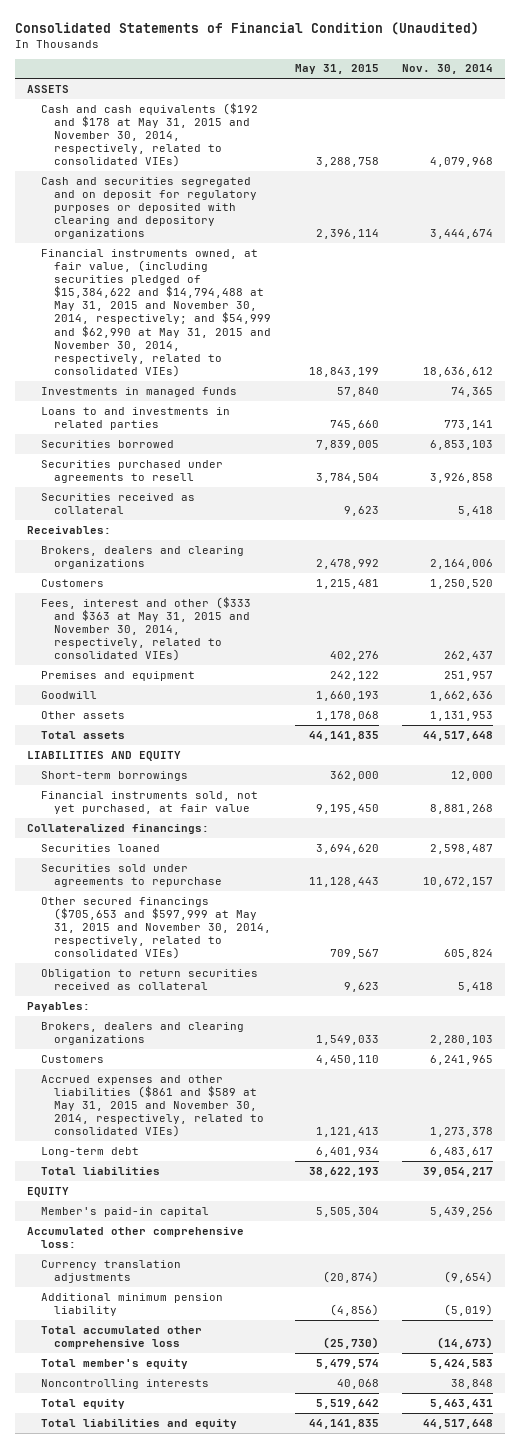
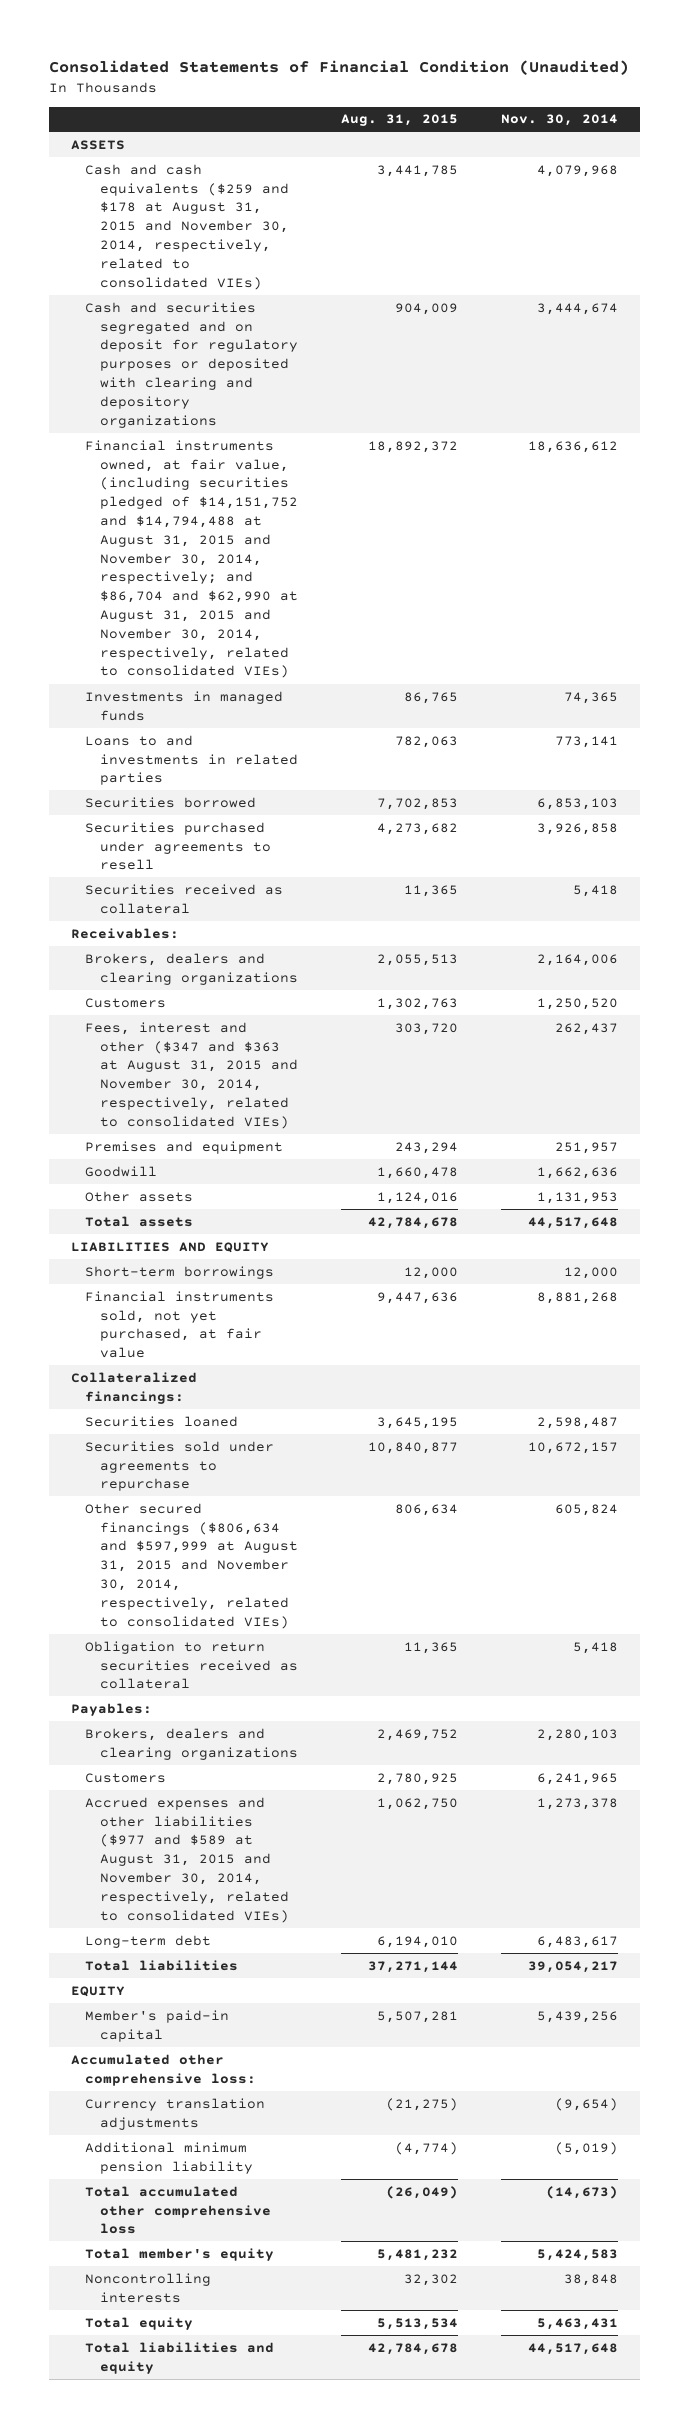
[294,64,379,75] May 31, 2015 -> none
none -> [341,114,459,127] Aug. 31, 2015
[40,102,258,168] Cash and cash equivalents ($192 and $178 at May 31, 2015 and November 30, 2014, respectively, related to consolidated VIEs) -> [85,163,290,290] Cash and cash equivalents ($259 and $178 at August 31, 2015 and November 30, 2014, respectively, related to consolidated VIEs)
[40,248,272,377] Financial instruments owned, at fair value, (including securities pledged of $15,384,622 and $14,794,488 at May 31, 2015 and November 30, 2014, respectively; and $54,999 and $62,990 at May 31, 2015 and November 30, 2014, respectively, related to consolidated VIEs) -> [85,439,299,679] Financial instruments owned, at fair value, (including securities pledged of $14,151,752 and $14,794,488 at August 31, 2015 and November 30, 2014, respectively; and $86,704 and $62,990 at August 31, 2015 and November 30, 2014, respectively, related to consolidated VIEs)
[40,596,251,662] Fees, interest and other ($333 and $363 at May 31, 2015 and November 30, 2014, respectively, related to consolidated VIEs) -> [85,1021,299,1129] Fees, interest and other ($347 and $363 at August 31, 2015 and November 30, 2014, respectively, related to consolidated VIEs)
[40,896,272,960] Other secured financings ($705,653 and $597,999 at May 31, 2015 and November 30, 2014, respectively, related to consolidated VIEs) -> [85,1502,299,1629] Other secured financings ($806,634 and $597,999 at August 31, 2015 and November 30, 2014, respectively, related to consolidated VIEs)
[40,1074,265,1138] Accrued expenses and other liabilities ($861 and $589 at May 31, 2015 and November 30, 2014, respectively, related to consolidated VIEs) -> [85,1796,290,1923] Accrued expenses and other liabilities ($977 and $589 at August 31, 2015 and November 30, 2014, respectively, related to consolidated VIEs)

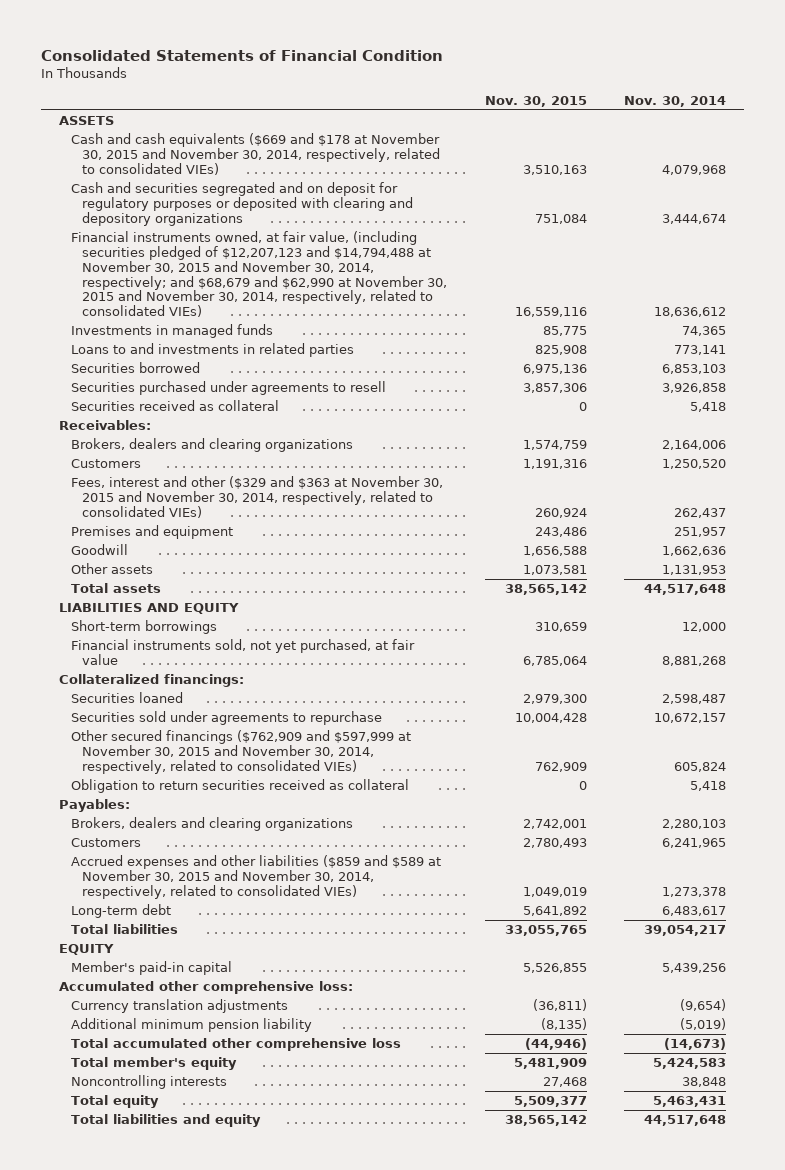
[49,59,630,75] Consolidated Statements of Financial Condition (Unaudited) -> [40,49,443,61] Consolidated Statements of Financial Condition
[341,114,459,127] Aug. 31, 2015 -> none
none -> [484,95,587,107] Nov. 30, 2015
[85,163,290,290] Cash and cash equivalents ($259 and $178 at August 31, 2015 and November 30, 2014, respectively, related to consolidated VIEs) -> [70,133,441,175] Cash and cash equivalents ($669 and $178 at November 30, 2015 and November 30, 2014, respectively, related to consolidated VIEs)
[85,439,299,679] Financial instruments owned, at fair value, (including securities pledged of $14,151,752 and $14,794,488 at August 31, 2015 and November 30, 2014, respectively; and $86,704 and $62,990 at August 31, 2015 and November 30, 2014, respectively, related to consolidated VIEs) -> [70,231,448,318] Financial instruments owned, at fair value, (including securities pledged of $12,207,123 and $14,794,488 at November 30, 2015 and November 30, 2014, respectively; and $68,679 and $62,990 at November 30, 2015 and November 30, 2014, respectively, related to consolidated VIEs)
[85,1021,299,1129] Fees, interest and other ($347 and $363 at August 31, 2015 and November 30, 2014, respectively, related to consolidated VIEs) -> [70,476,443,518] Fees, interest and other ($329 and $363 at November 30, 2015 and November 30, 2014, respectively, related to consolidated VIEs)
[85,1502,299,1629] Other secured financings ($806,634 and $597,999 at August 31, 2015 and November 30, 2014, respectively, related to consolidated VIEs) -> [70,730,411,774] Other secured financings ($762,909 and $597,999 at November 30, 2015 and November 30, 2014, respectively, related to consolidated VIEs)
[85,1796,290,1923] Accrued expenses and other liabilities ($977 and $589 at August 31, 2015 and November 30, 2014, respectively, related to consolidated VIEs) -> [70,855,441,899] Accrued expenses and other liabilities ($859 and $589 at November 30, 2015 and November 30, 2014, respectively, related to consolidated VIEs)

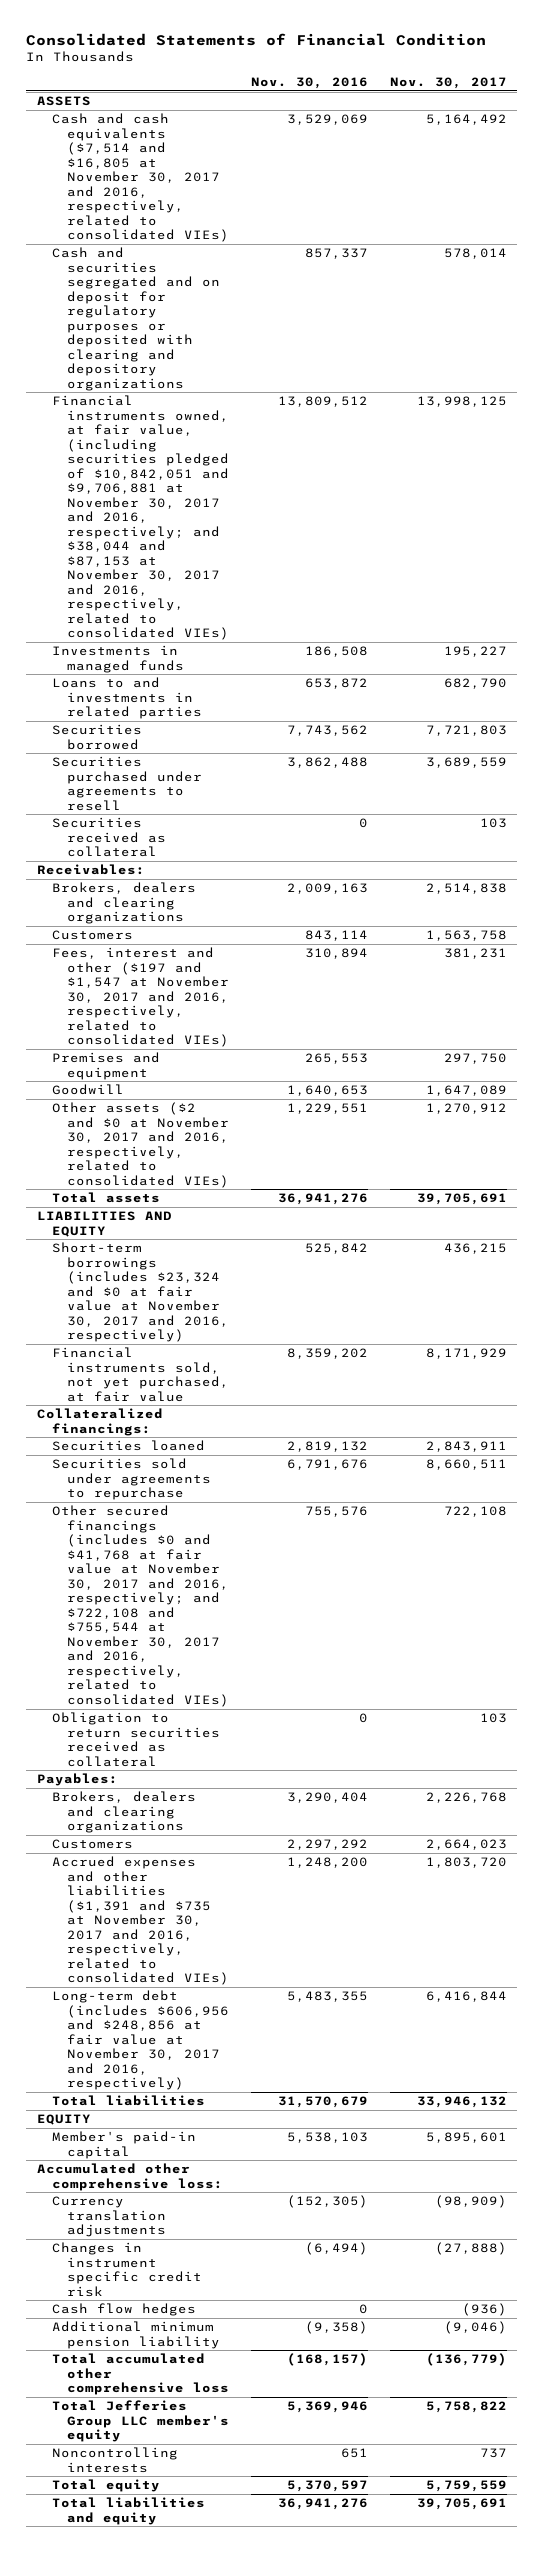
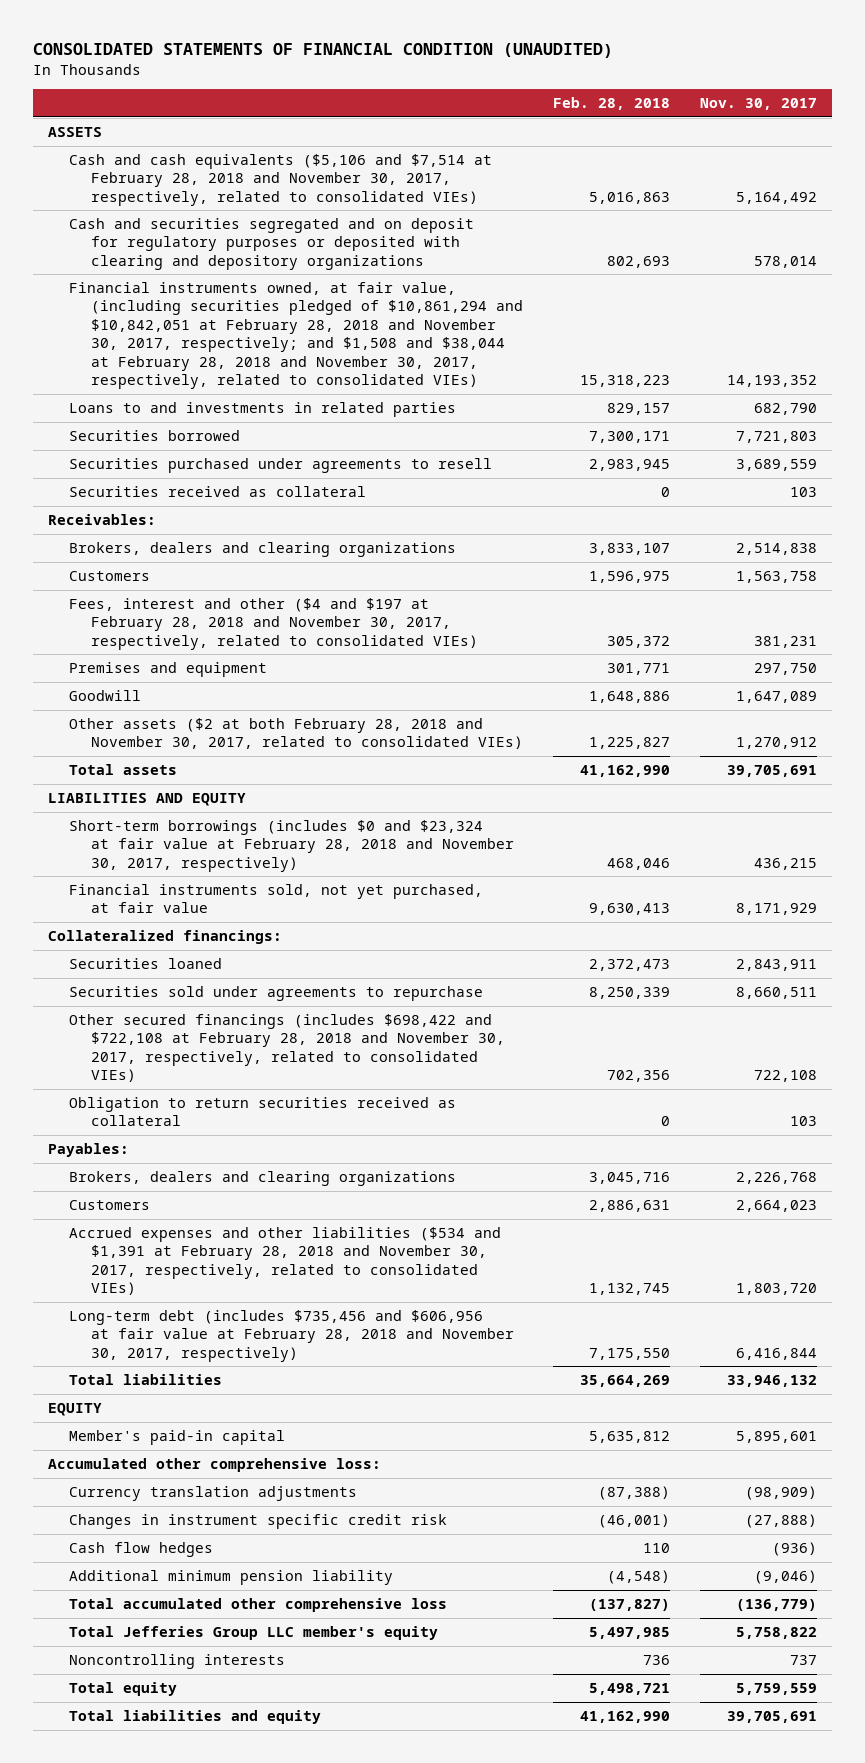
[26,32,487,46] Consolidated Statements of Financial Condition -> [32,43,613,59] CONSOLIDATED STATEMENTS OF FINANCIAL CONDITION (UNAUDITED)
[250,77,368,90] Nov. 30, 2016 -> none
none -> [553,97,671,111] Feb. 28, 2018
[51,113,230,243] Cash and cash equivalents ($7,514 and $16,805 at November 30, 2017 and 2016, respectively, related to consolidated VIEs) -> [69,153,493,206] Cash and cash equivalents ($5,106 and $7,514 at February 28, 2018 and November 30, 2017, respectively, related to consolidated VIEs)
[51,645,185,673] Investments in managed funds -> none
[51,395,230,641] Financial instruments owned, at fair value, (including securities pledged of $10,842,051 and $9,706,881 at November 30, 2017 and 2016, respectively; and $38,044 and $87,153 at November 30, 2017 and 2016, respectively, related to consolidated VIEs) -> [69,281,524,389] Financial instruments owned, at fair value, (including securities pledged of $10,861,294 and $10,842,051 at February 28, 2018 and November 30, 2017, respectively; and $1,508 and $38,044 at February 28, 2018 and November 30, 2017, respectively, related to consolidated VIEs)
[416,396,507,408] 13,998,125 -> [726,374,817,387] 14,193,352
[51,947,230,1048] Fees, interest and other ($197 and $1,547 at November 30, 2017 and 2016, respectively, related to consolidated VIEs) -> [69,597,479,650] Fees, interest and other ($4 and $197 at February 28, 2018 and November 30, 2017, respectively, related to consolidated VIEs)
[51,1102,230,1188] Other assets ($2 and $0 at November 30, 2017 and 2016, respectively, related to consolidated VIEs) -> [69,717,524,750] Other assets ($2 at both February 28, 2018 and November 30, 2017, related to consolidated VIEs)
[51,1242,230,1343] Short-term borrowings (includes $23,324 and $0 at fair value at November 30, 2017 and 2016, respectively) -> [69,819,515,872] Short-term borrowings (includes $0 and $23,324 at fair value at February 28, 2018 and November 30, 2017, respectively)
[51,1505,230,1707] Other secured financings (includes $0 and $41,768 at fair value at November 30, 2017 and 2016, respectively; and $722,108 and $755,544 at November 30, 2017 and 2016, respectively, related to consolidated VIEs) -> [69,1013,506,1083] Other secured financings (includes $698,422 and $722,108 at February 28, 2018 and November 30, 2017, respectively, related to consolidated VIEs)
[51,1856,230,1986] Accrued expenses and other liabilities ($1,391 and $735 at November 30, 2017 and 2016, respectively, related to consolidated VIEs) -> [69,1226,502,1296] Accrued expenses and other liabilities ($534 and $1,391 at February 28, 2018 and November 30, 2017, respectively, related to consolidated VIEs)
[51,1990,230,2091] Long-term debt (includes $606,956 and $248,856 at fair value at November 30, 2017 and 2016, respectively) -> [69,1309,515,1362] Long-term debt (includes $735,456 and $606,956 at fair value at February 28, 2018 and November 30, 2017, respectively)

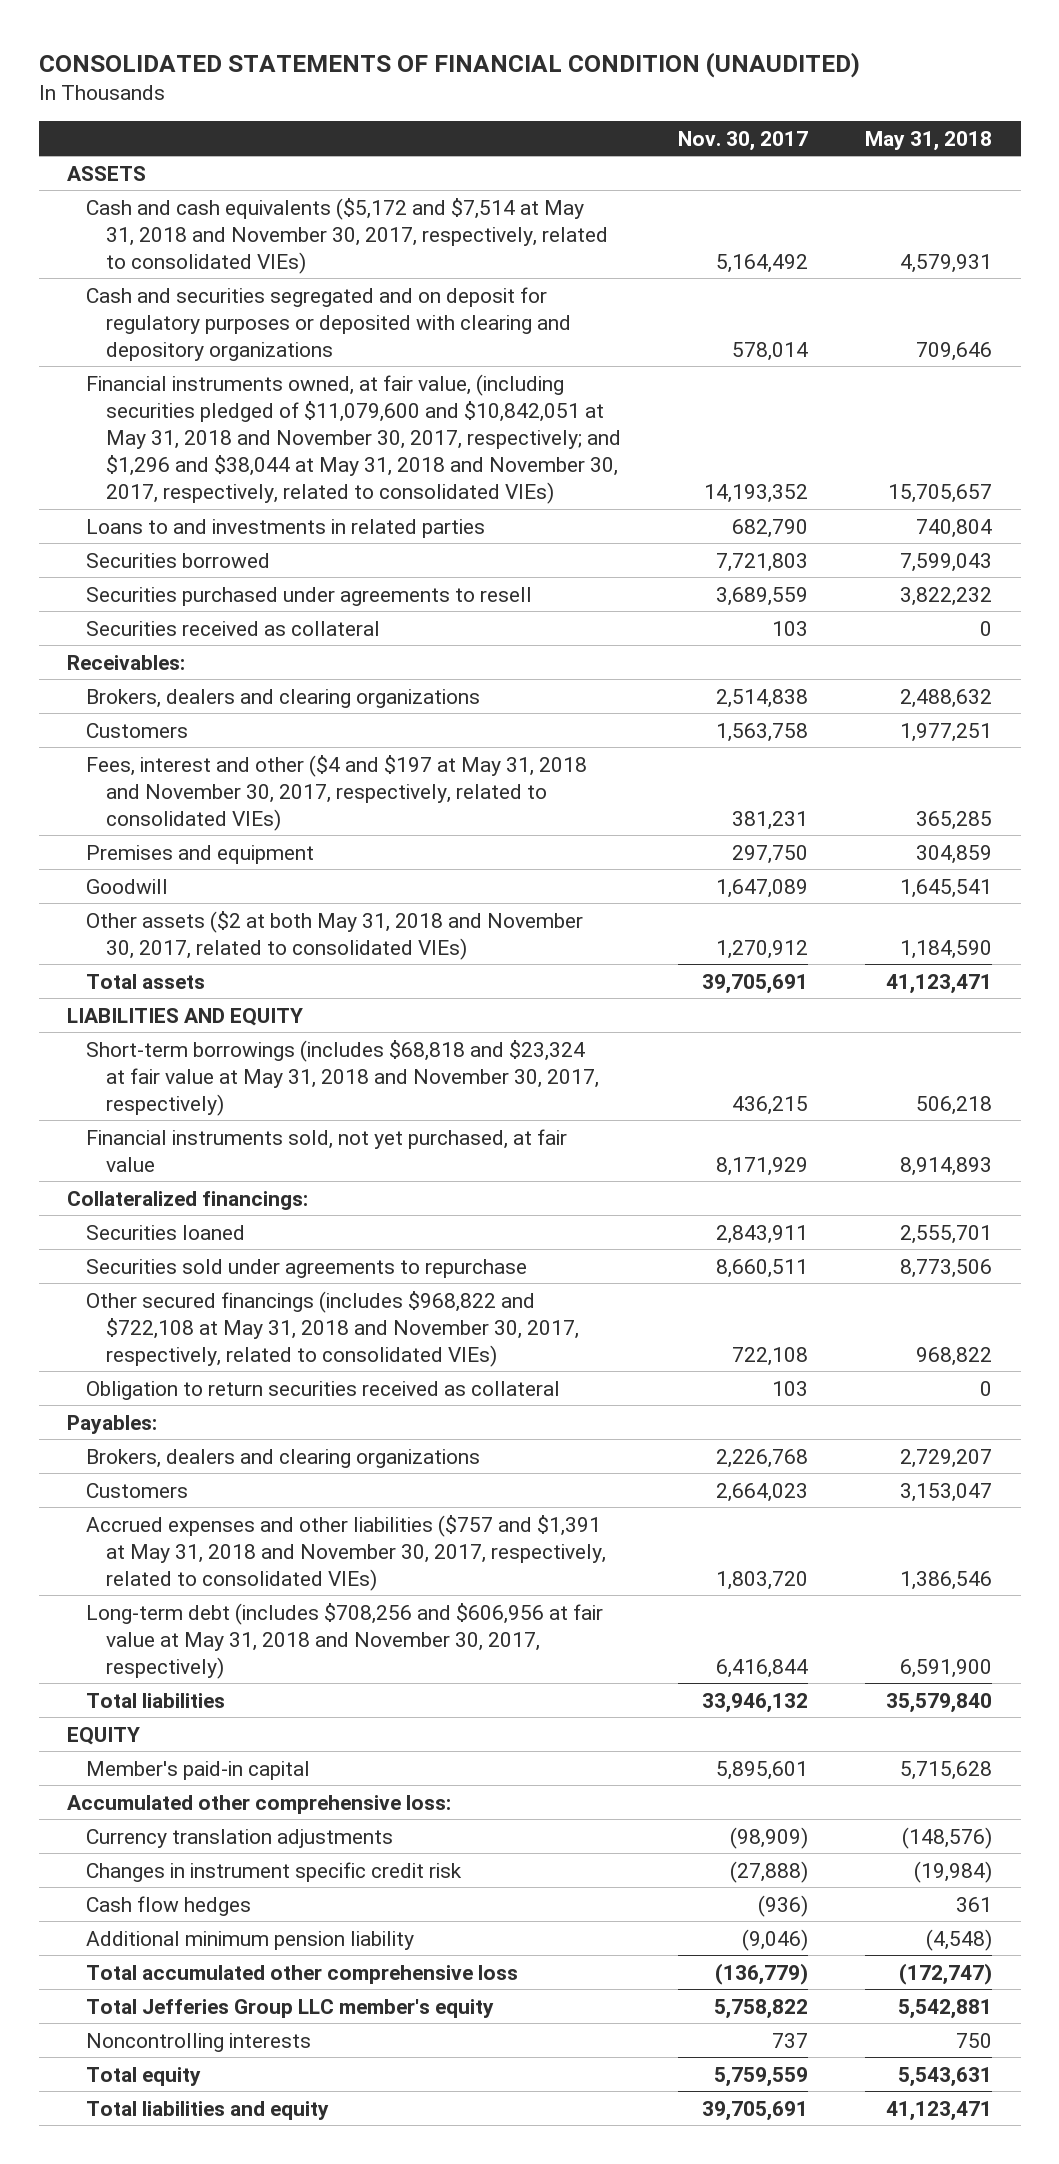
[553,97,671,111] Feb. 28, 2018 -> none
none -> [865,130,993,151] May 31, 2018
[69,153,493,206] Cash and cash equivalents ($5,106 and $7,514 at February 28, 2018 and November 30, 2017, respectively, related to consolidated VIEs) -> [86,197,608,274] Cash and cash equivalents ($5,172 and $7,514 at May 31, 2018 and November 30, 2017, respectively, related to consolidated VIEs)
[69,281,524,389] Financial instruments owned, at fair value, (including securities pledged of $10,861,294 and $10,842,051 at February 28, 2018 and November 30, 2017, respectively; and $1,508 and $38,044 at February 28, 2018 and November 30, 2017, respectively, related to consolidated VIEs) -> [86,373,621,504] Financial instruments owned, at fair value, (including securities pledged of $11,079,600 and $10,842,051 at May 31, 2018 and November 30, 2017, respectively; and $1,296 and $38,044 at May 31, 2018 and November 30, 2017, respectively, related to consolidated VIEs)
[69,597,479,650] Fees, interest and other ($4 and $197 at February 28, 2018 and November 30, 2017, respectively, related to consolidated VIEs) -> [86,754,588,831] Fees, interest and other ($4 and $197 at May 31, 2018 and November 30, 2017, respectively, related to consolidated VIEs)
[69,717,524,750] Other assets ($2 at both February 28, 2018 and November 30, 2017, related to consolidated VIEs) -> [86,910,584,960] Other assets ($2 at both May 31, 2018 and November 30, 2017, related to consolidated VIEs)
[69,819,515,872] Short-term borrowings (includes $0 and $23,324 at fair value at February 28, 2018 and November 30, 2017, respectively) -> [86,1039,599,1116] Short-term borrowings (includes $68,818 and $23,324 at fair value at May 31, 2018 and November 30, 2017, respectively)
[69,1013,506,1083] Other secured financings (includes $698,422 and $722,108 at February 28, 2018 and November 30, 2017, respectively, related to consolidated VIEs) -> [86,1290,579,1367] Other secured financings (includes $968,822 and $722,108 at May 31, 2018 and November 30, 2017, respectively, related to consolidated VIEs)
[69,1226,502,1296] Accrued expenses and other liabilities ($534 and $1,391 at February 28, 2018 and November 30, 2017, respectively, related to consolidated VIEs) -> [86,1514,606,1591] Accrued expenses and other liabilities ($757 and $1,391 at May 31, 2018 and November 30, 2017, respectively, related to consolidated VIEs)
[69,1309,515,1362] Long-term debt (includes $735,456 and $606,956 at fair value at February 28, 2018 and November 30, 2017, respectively) -> [86,1602,604,1679] Long-term debt (includes $708,256 and $606,956 at fair value at May 31, 2018 and November 30, 2017, respectively)

